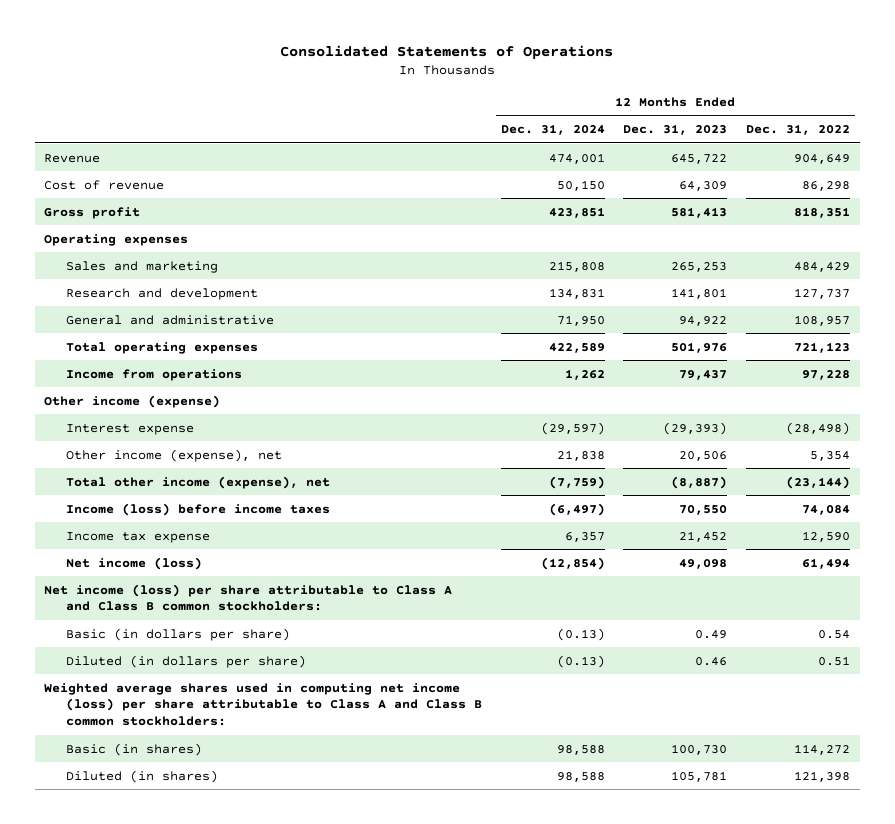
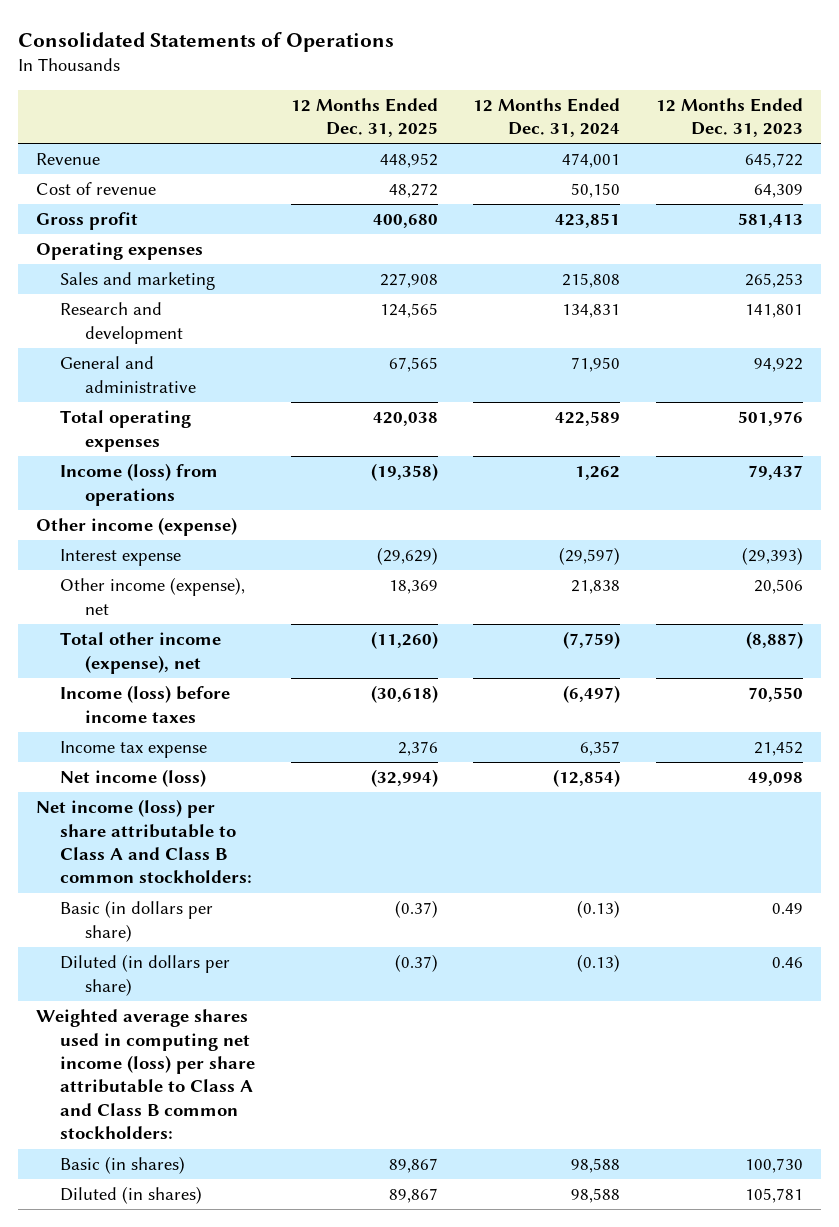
[746,124,851,136] Dec. 31, 2022 -> none
none -> [290,97,438,138] 12 Months Ended Dec. 31, 2025
[65,368,242,381] Income from operations -> [60,463,219,506] Income (loss) from operations

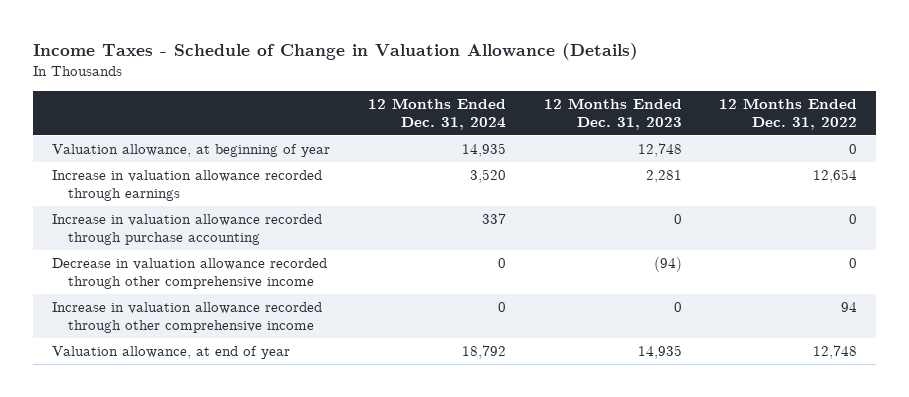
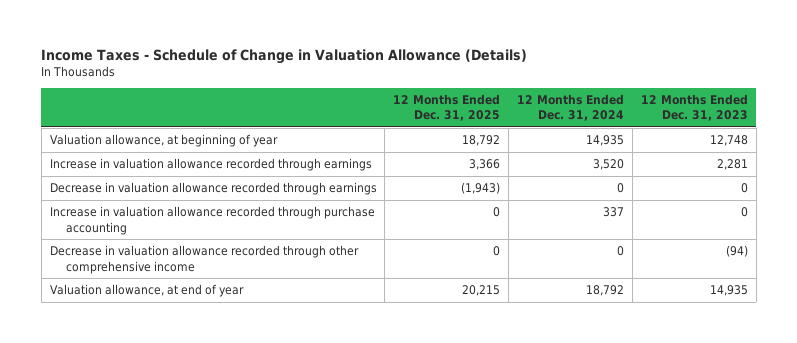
[719,98,858,130] 12 Months Ended Dec. 31, 2022 -> none
none -> [393,93,501,122] 12 Months Ended Dec. 31, 2025
none -> [49,182,377,196] Decrease in valuation allowance recorded through earnings
[51,302,322,333] Increase in valuation allowance recorded through other comprehensive income -> none

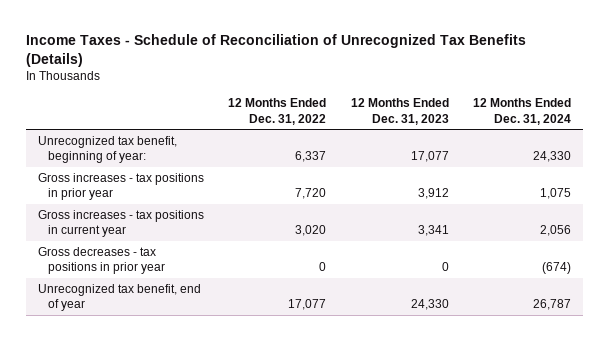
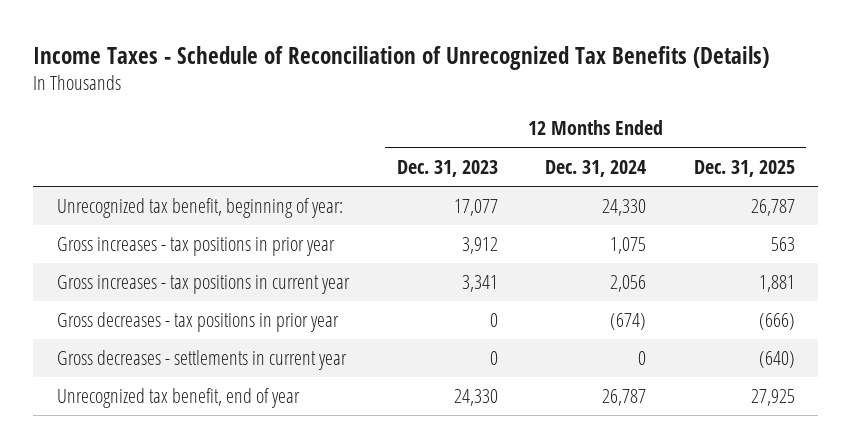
[228,98,327,125] 12 Months Ended Dec. 31, 2022 -> none
none -> [693,159,795,177] Dec. 31, 2025
none -> [57,350,348,371] Gross decreases - settlements in current year

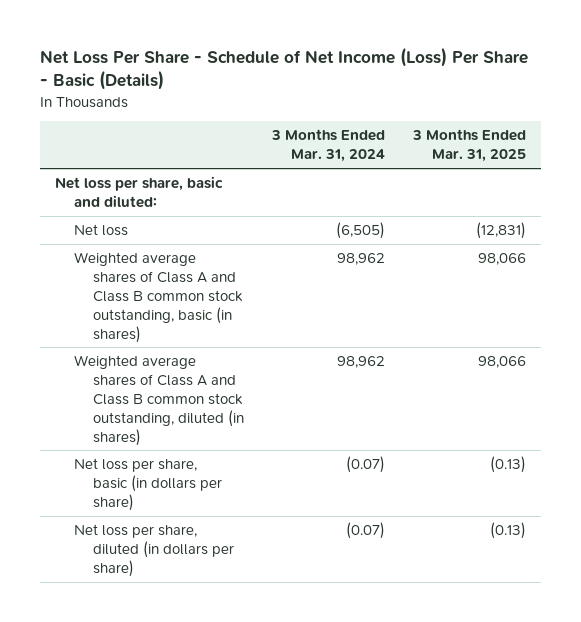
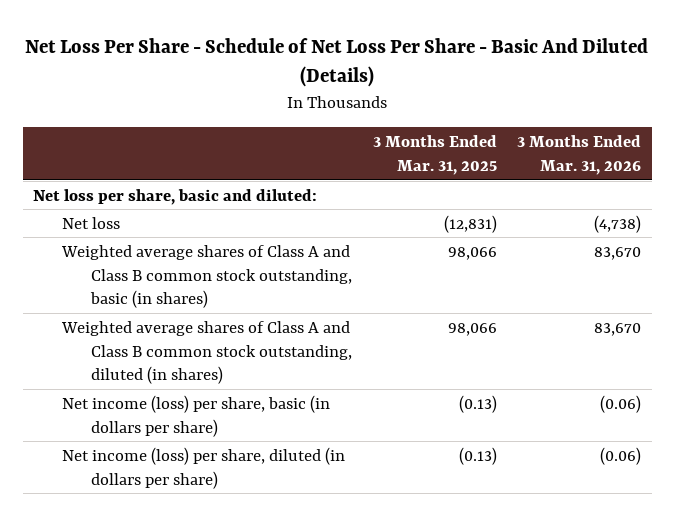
[40,47,529,91] Net Loss Per Share - Schedule of Net Income (Loss) Per Share - Basic (Details) -> [25,37,649,88] Net Loss Per Share - Schedule of Net Loss Per Share - Basic And Diluted (Details)
[271,129,386,163] 3 Months Ended Mar. 31, 2024 -> none
none -> [517,135,642,176] 3 Months Ended Mar. 31, 2026
[73,457,222,511] Net loss per share, basic (in dollars per share) -> [62,394,331,437] Net income (loss) per share, basic (in dollars per share)
[73,523,234,577] Net loss per share, diluted (in dollars per share) -> [62,446,346,489] Net income (loss) per share, diluted (in dollars per share)

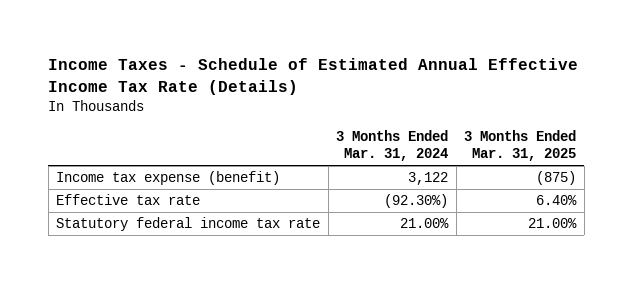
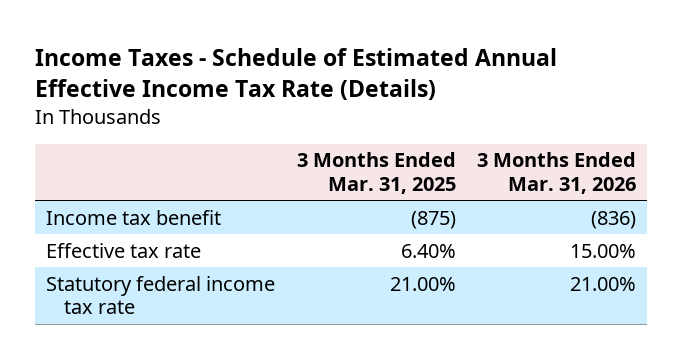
[336,130,449,162] 3 Months Ended Mar. 31, 2024 -> none
none -> [476,152,636,194] 3 Months Ended Mar. 31, 2026
[56,171,281,186] Income tax expense (benefit) -> [46,209,222,225] Income tax benefit

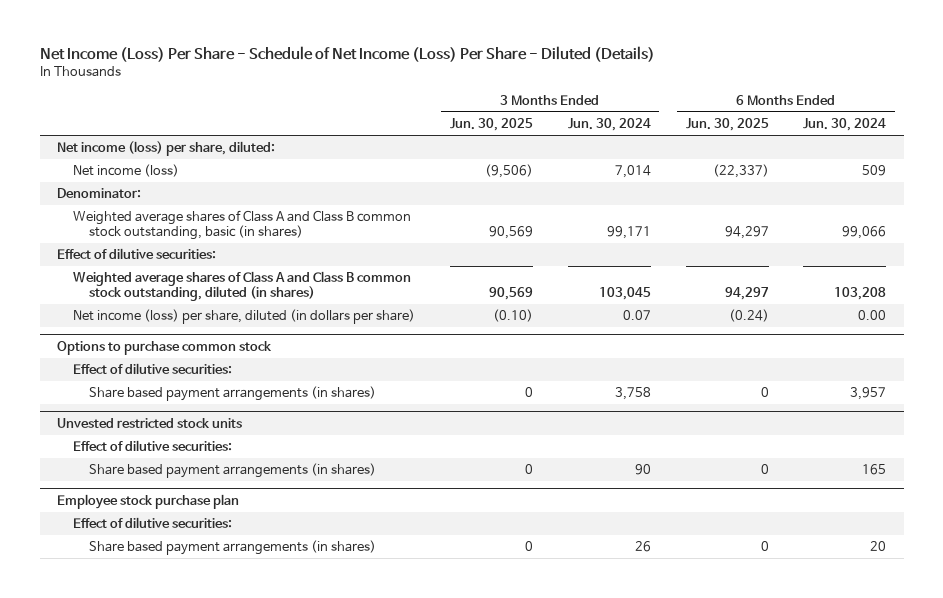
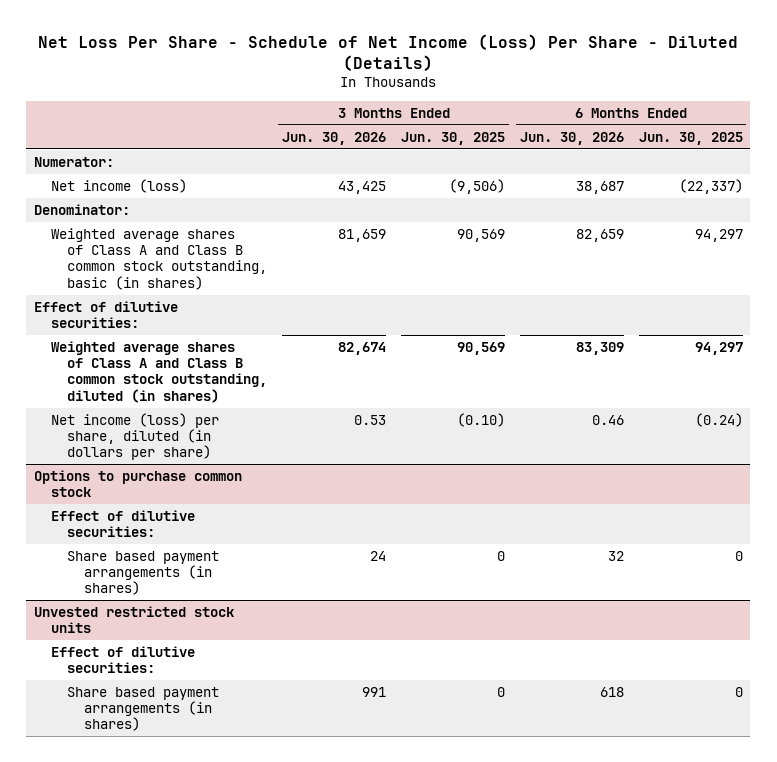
[39,46,655,63] Net Income (Loss) Per Share - Schedule of Net Income (Loss) Per Share - Diluted (Details) -> [38,33,739,71] Net Loss Per Share - Schedule of Net Income (Loss) Per Share - Diluted (Details)
[567,118,651,132] Jun. 30, 2024 -> none
[803,118,887,132] Jun. 30, 2024 -> none
none -> [282,131,387,145] Jun. 30, 2026
none -> [519,131,624,145] Jun. 30, 2026
[56,141,275,157] Net income (loss) per share, diluted: -> [33,156,114,167] Numerator:
[56,493,239,509] Employee stock purchase plan -> none
[73,517,233,529] Effect of dilutive securities: -> none
[89,540,377,556] Share based payment arrangements (in shares) -> none

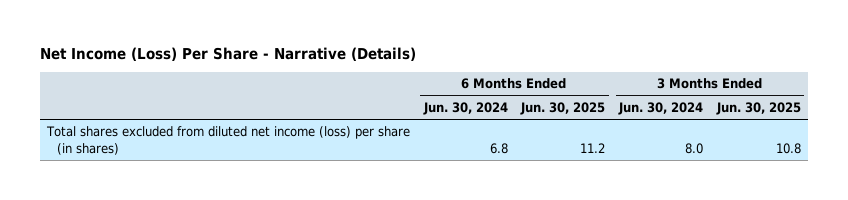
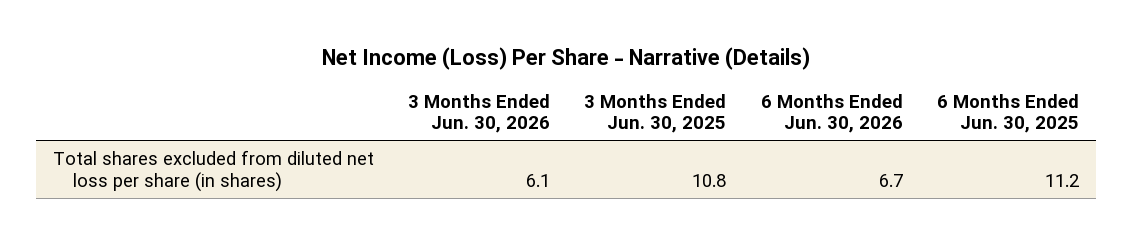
[422,102,508,116] Jun. 30, 2024 -> none
[618,102,704,116] Jun. 30, 2024 -> none
none -> [408,93,551,134] 3 Months Ended Jun. 30, 2026
none -> [760,93,903,134] 6 Months Ended Jun. 30, 2026
[45,126,410,155] Total shares excluded from diluted net income (loss) per share (in shares) -> [53,150,375,192] Total shares excluded from diluted net loss per share (in shares)

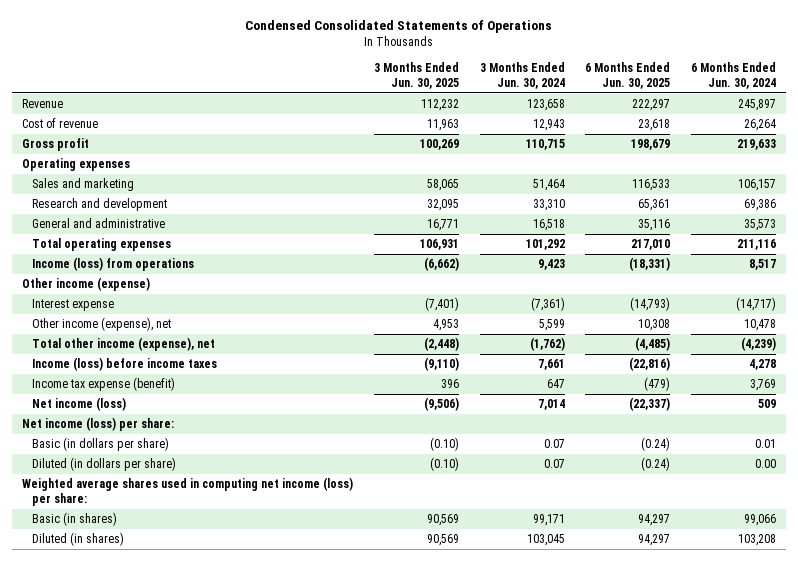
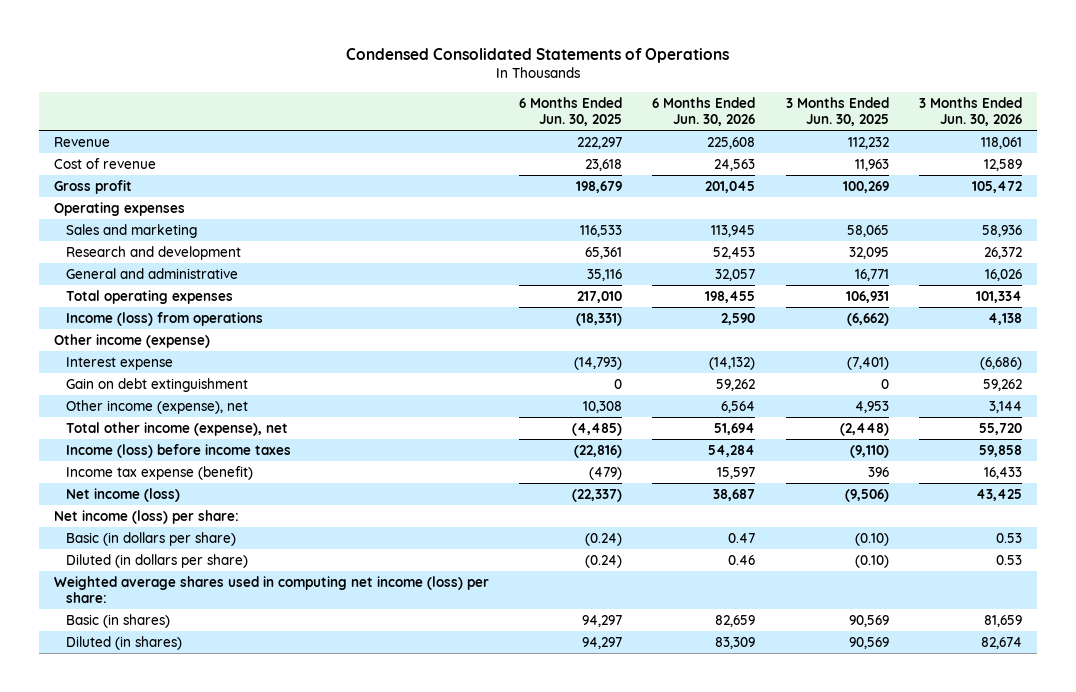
[479,62,565,90] 3 Months Ended Jun. 30, 2024 -> none
[691,62,777,90] 6 Months Ended Jun. 30, 2024 -> none
none -> [652,96,756,126] 6 Months Ended Jun. 30, 2026
none -> [919,96,1023,126] 3 Months Ended Jun. 30, 2026
none -> [65,377,248,392] Gain on debt extinguishment

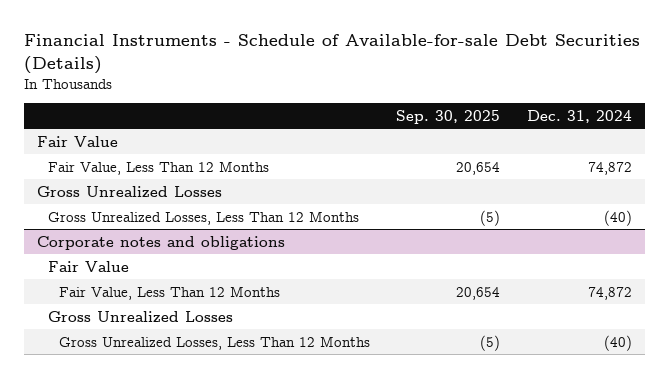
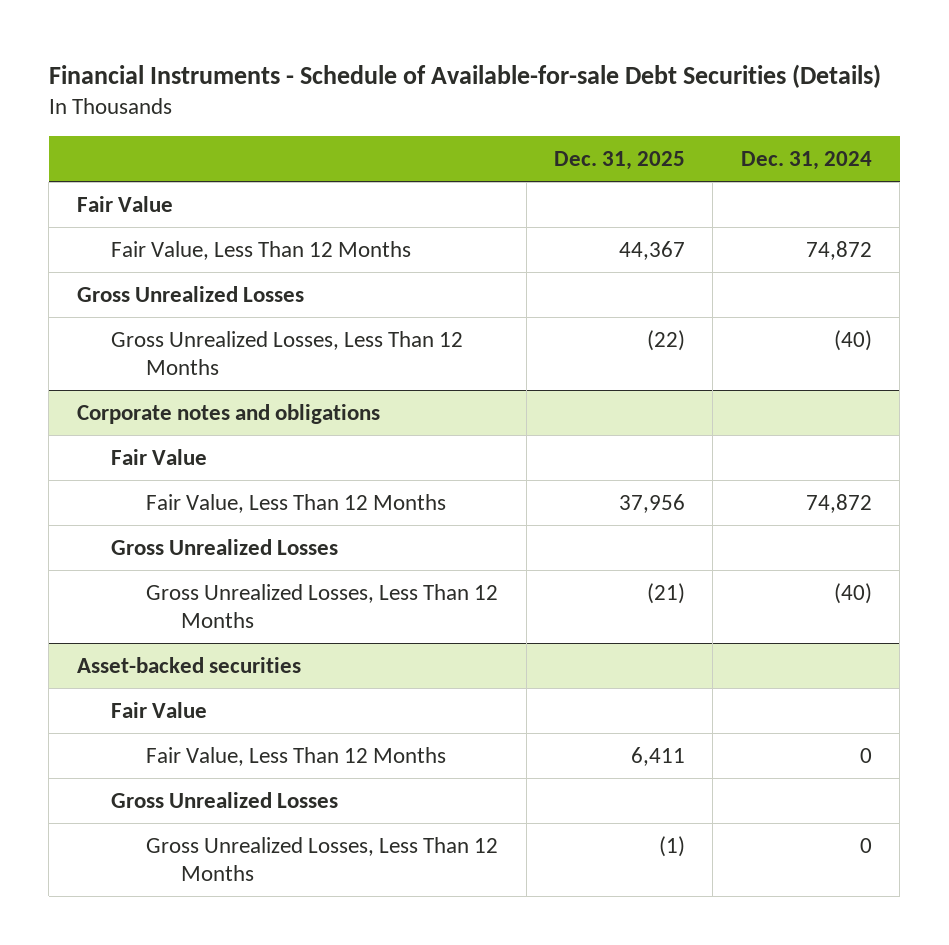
[396,109,501,124] Sep. 30, 2025 -> none
none -> [554,151,686,171] Dec. 31, 2025
none -> [76,656,301,673] Asset-backed securities
none -> [111,701,208,718] Fair Value
none -> [146,746,447,766] Fair Value, Less Than 12 Months
none -> [111,791,339,808] Gross Unrealized Losses
none -> [146,836,499,881] Gross Unrealized Losses, Less Than 12 Months

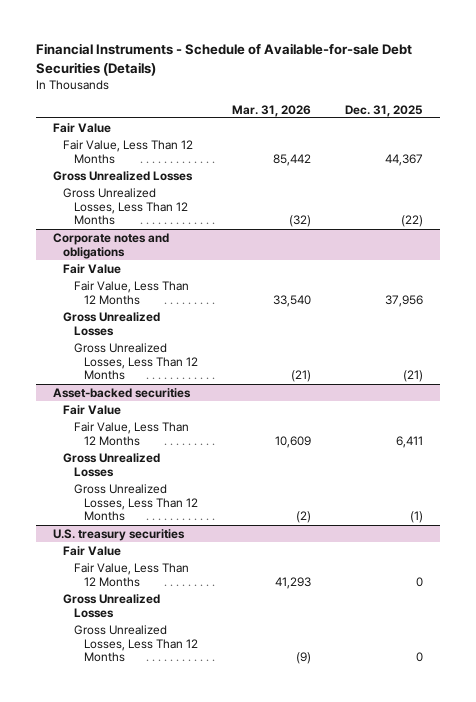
[740,151,872,171] Dec. 31, 2024 -> none
none -> [232,104,312,117] Mar. 31, 2026
none -> [52,528,185,541] U.S. treasury securities
none -> [63,545,122,556] Fair Value
none -> [73,562,189,587] Fair Value, Less Than 12 Months
none -> [63,593,161,618] Gross Unrealized Losses
none -> [73,624,199,663] Gross Unrealized Losses, Less Than 12 Months

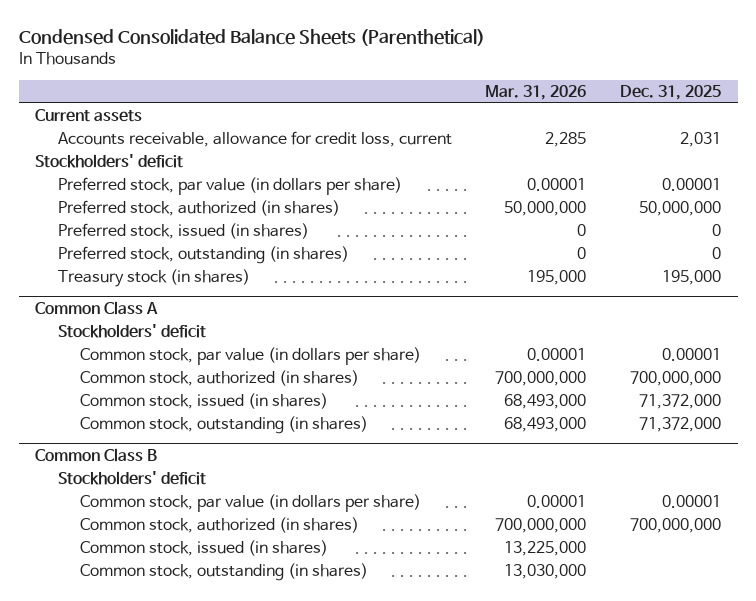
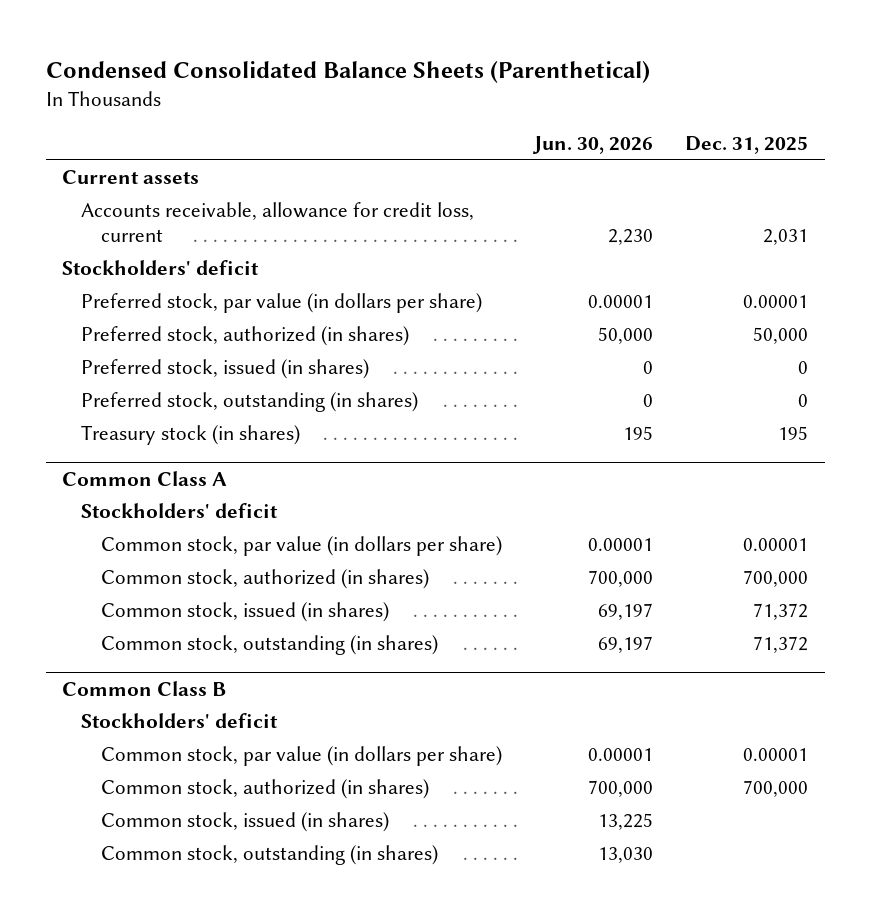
[485,84,587,100] Mar. 31, 2026 -> none
none -> [532,136,654,155] Jun. 30, 2026
[638,201,721,217] 50,000,000 -> [753,327,809,345] 50,000
[661,270,721,286] 195,000 -> [778,426,809,441] 195
[629,371,721,387] 700,000,000 -> [743,570,809,588] 700,000
[638,394,721,410] 71,372,000 -> [753,603,809,621] 71,372
[638,417,721,433] 71,372,000 -> [753,636,809,654] 71,372
[629,518,721,534] 700,000,000 -> [743,780,809,798] 700,000

